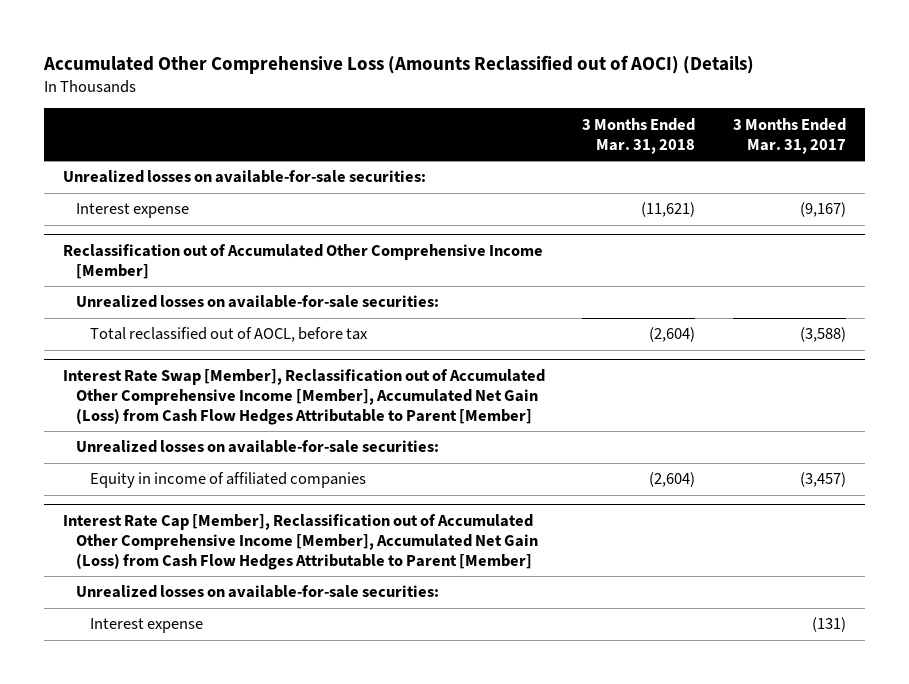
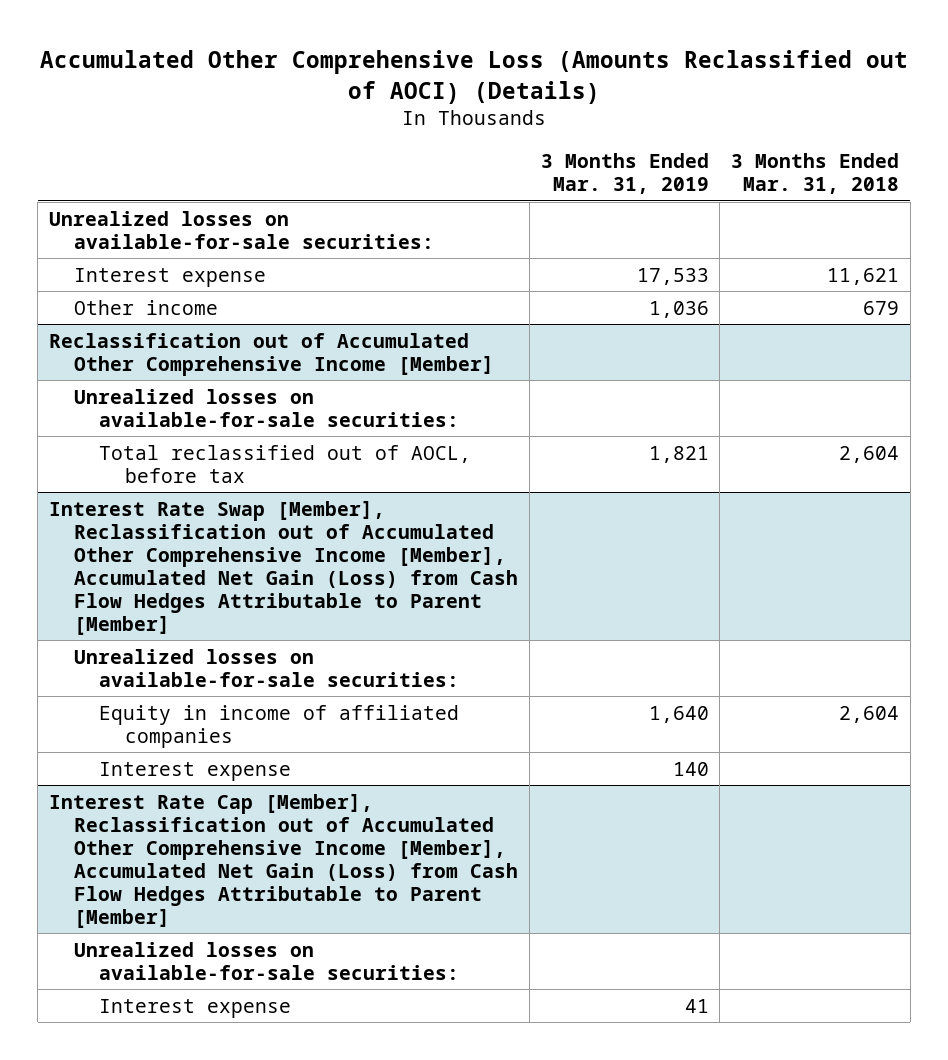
[732,117,846,154] 3 Months Ended Mar. 31, 2017 -> none
none -> [540,153,709,195] 3 Months Ended Mar. 31, 2019
[641,202,696,218] (11,621) -> [827,267,900,285] 11,621
none -> [74,299,219,315] Other income
[649,327,696,343] (2,604) -> [839,445,900,463] 2,604
[649,472,696,488] (2,604) -> [839,705,900,723] 2,604
none -> [99,761,292,781] Interest expense

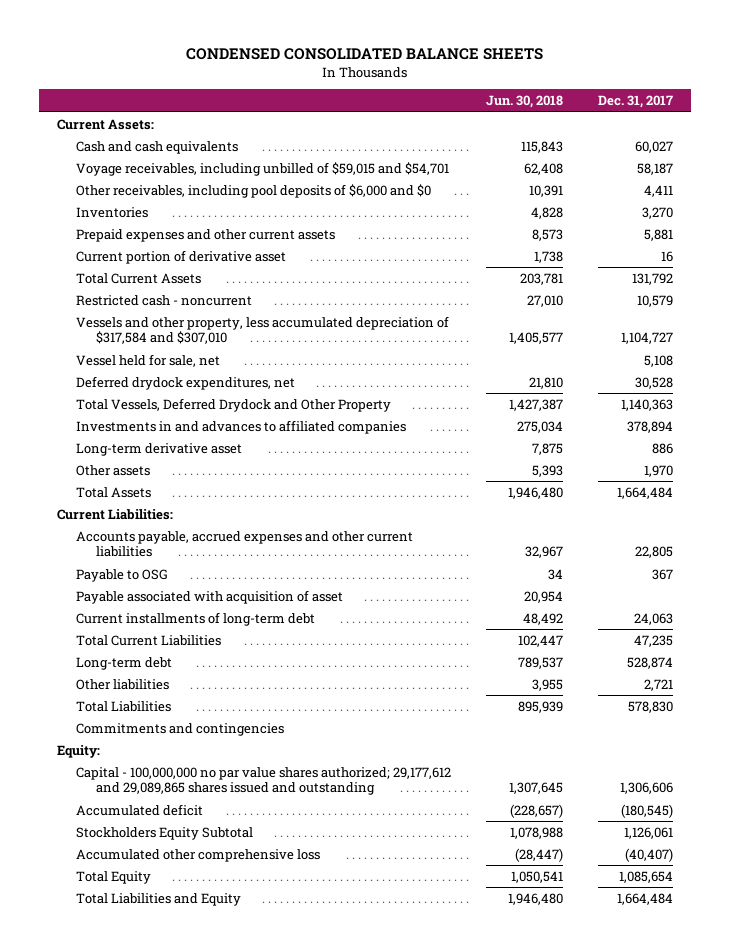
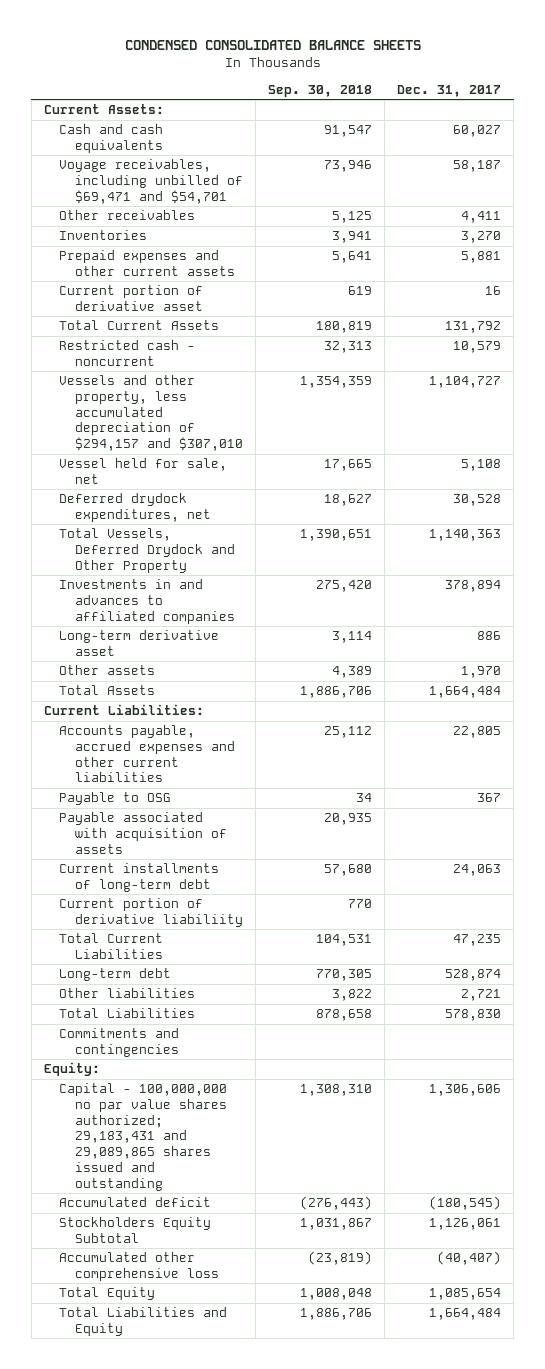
[486,95,564,109] Jun. 30, 2018 -> none
none -> [268,84,373,97] Sep. 30, 2018
[76,161,450,176] Voyage receivables, including unbilled of $59,015 and $54,701 -> [59,159,244,204] Voyage receivables, including unbilled of $69,471 and $54,701
[76,183,432,198] Other receivables, including pool deposits of $6,000 and $0 -> [59,210,196,221] Other receivables
[76,315,450,345] Vessels and other property, less accumulated depreciation of $317,584 and $307,010 -> [59,375,244,452] Vessels and other property, less accumulated depreciation of $294,157 and $307,010
[76,589,344,604] Payable associated with acquisition of asset -> [59,812,228,854] Payable associated with acquisition of assets
none -> [59,898,244,927] Current portion of derivative liabiliity
[76,766,452,796] Capital - 100,000,000 no par value shares authorized; 29,177,612 and 29,089,865 shares issued and outstanding -> [59,1083,228,1191] Capital - 100,000,000 no par value shares authorized; 29,183,431 and 29,089,865 shares issued and outstanding

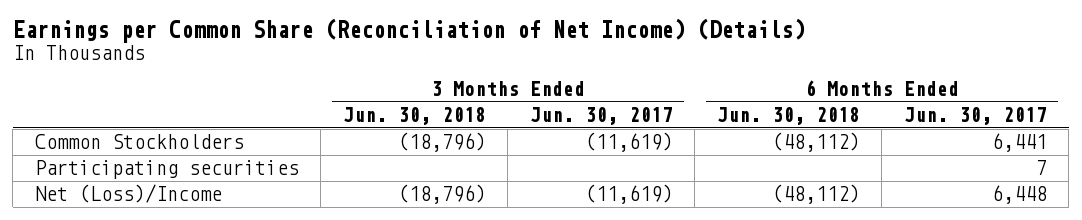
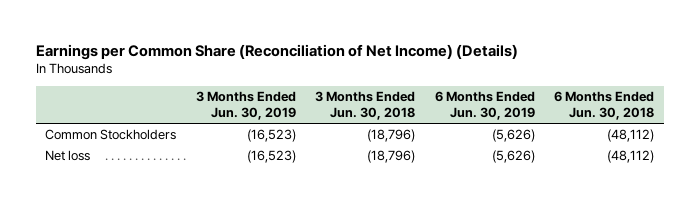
[529,107,673,126] Jun. 30, 2017 -> none
[903,107,1047,126] Jun. 30, 2017 -> none
none -> [195,91,296,121] 3 Months Ended Jun. 30, 2019
none -> [434,91,535,121] 6 Months Ended Jun. 30, 2019
[34,160,299,180] Participating securities -> none
[34,184,222,204] Net (Loss)/Income -> [45,150,91,162] Net loss

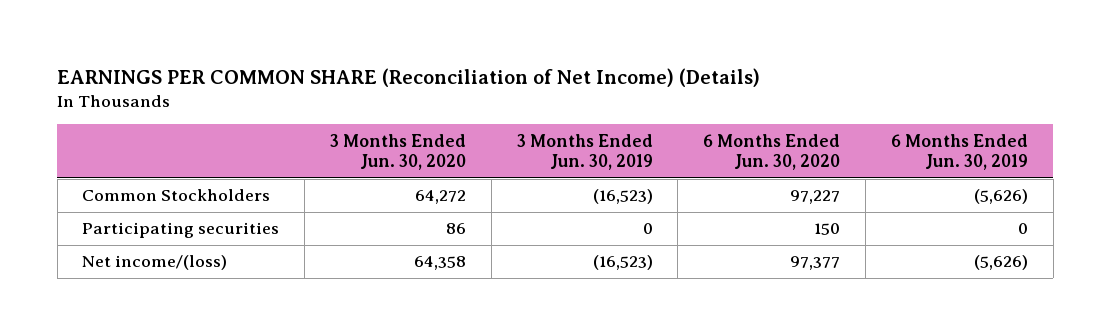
[35,43,518,60] Earnings per Common Share (Reconciliation of Net Income) (Details) -> [57,67,761,87] EARNINGS PER COMMON SHARE (Reconciliation of Net Income) (Details)
[315,91,416,121] 3 Months Ended Jun. 30, 2018 -> none
[554,91,655,121] 6 Months Ended Jun. 30, 2018 -> none
none -> [329,133,466,171] 3 Months Ended Jun. 30, 2020
none -> [703,133,841,171] 6 Months Ended Jun. 30, 2020
none -> [82,222,280,239] Participating securities
[45,150,91,162] Net loss -> [82,255,228,271] Net income/(loss)

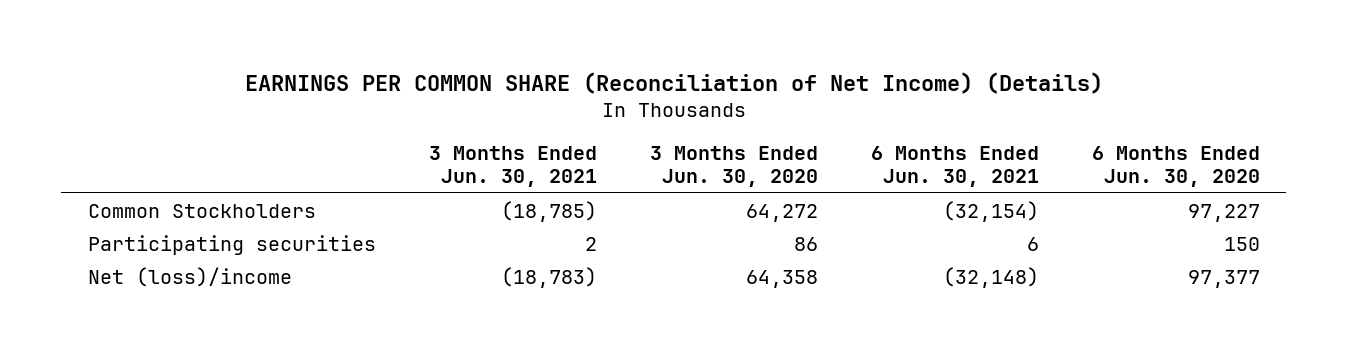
[516,133,653,171] 3 Months Ended Jun. 30, 2019 -> none
[890,133,1028,171] 6 Months Ended Jun. 30, 2019 -> none
none -> [428,146,597,188] 3 Months Ended Jun. 30, 2021
none -> [870,146,1039,188] 6 Months Ended Jun. 30, 2021
[82,255,228,271] Net income/(loss) -> [87,266,292,287] Net (loss)/income

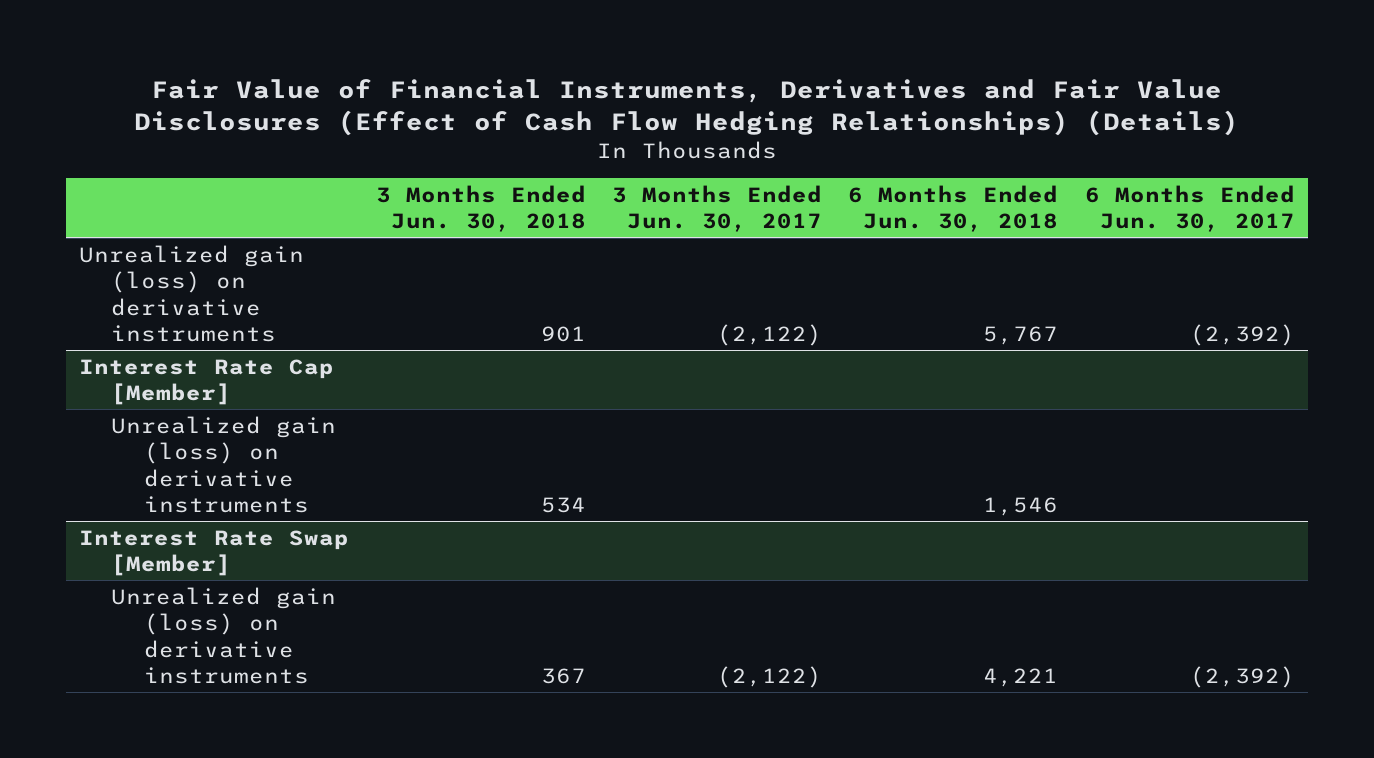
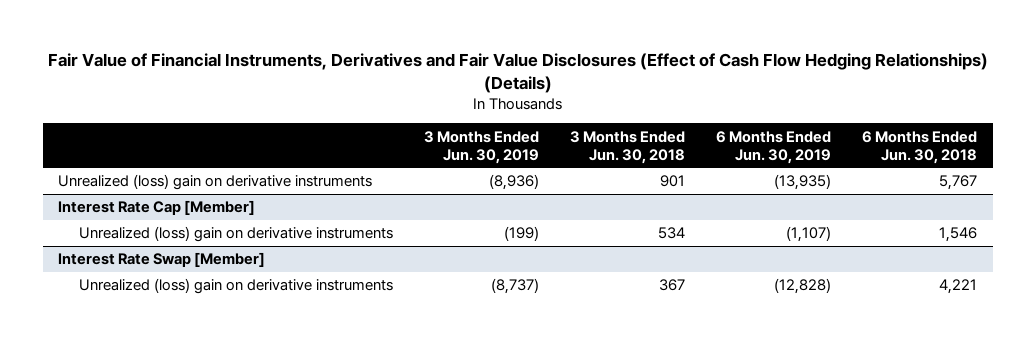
[611,184,822,233] 3 Months Ended Jun. 30, 2017 -> none
[1084,184,1295,233] 6 Months Ended Jun. 30, 2017 -> none
none -> [423,130,539,164] 3 Months Ended Jun. 30, 2019
none -> [716,130,832,164] 6 Months Ended Jun. 30, 2019
[79,244,305,343] Unrealized gain (loss) on derivative instruments -> [58,174,373,191] Unrealized (loss) gain on derivative instruments
[111,415,337,514] Unrealized gain (loss) on derivative instruments -> [78,226,393,243] Unrealized (loss) gain on derivative instruments
[111,586,337,685] Unrealized gain (loss) on derivative instruments -> [78,278,393,295] Unrealized (loss) gain on derivative instruments

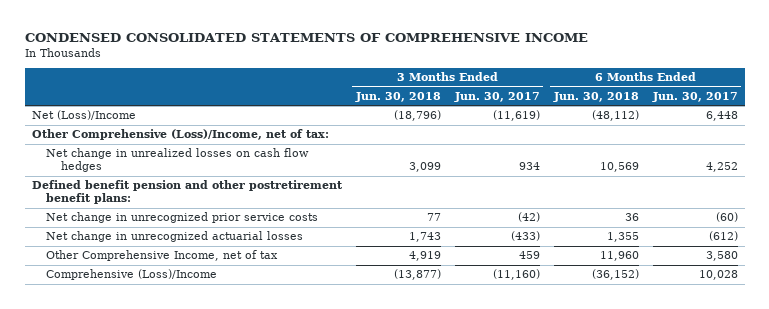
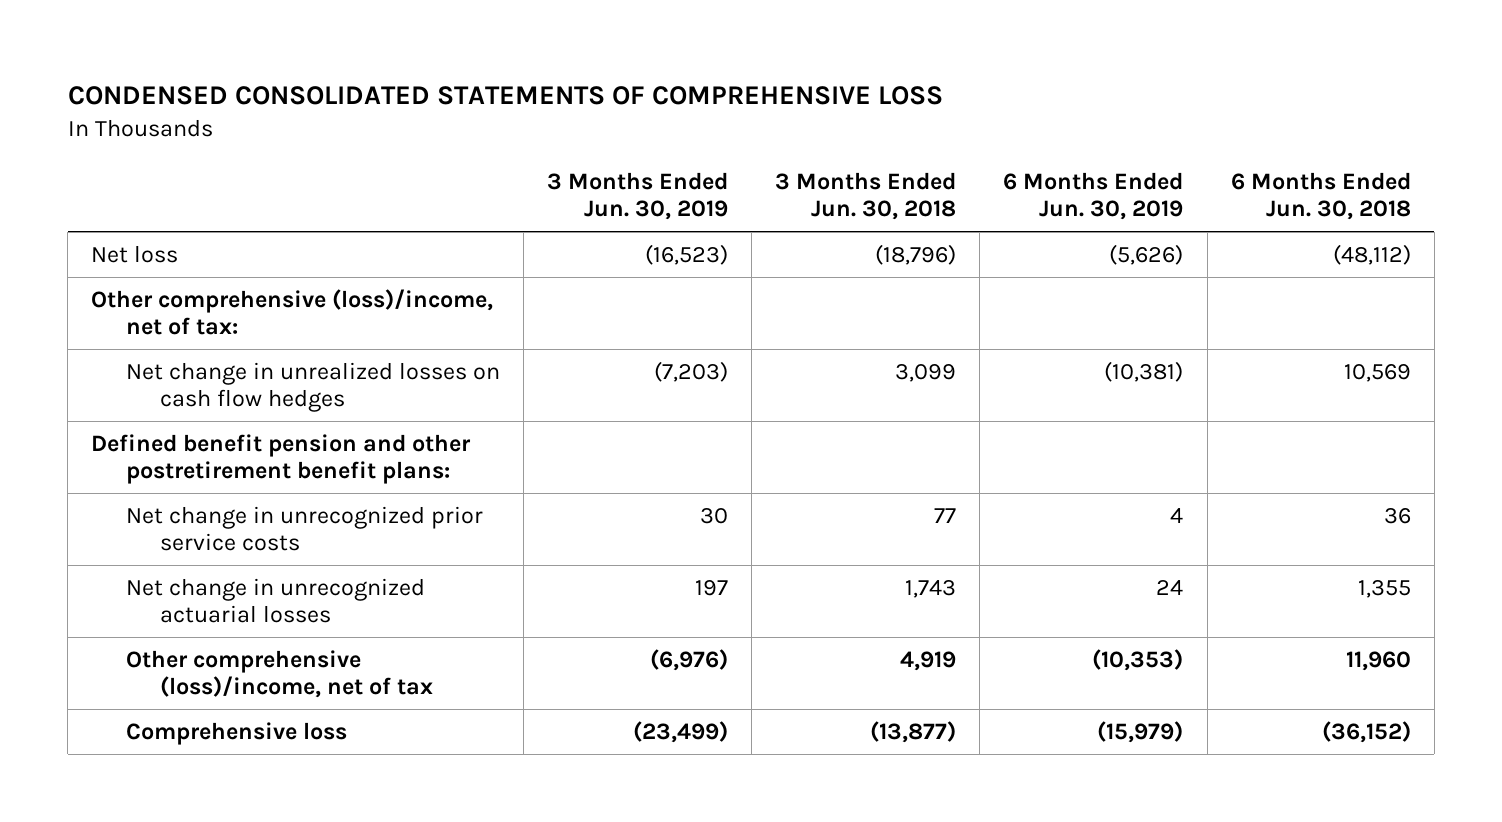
[24,32,588,42] CONDENSED CONSOLIDATED STATEMENTS OF COMPREHENSIVE INCOME -> [67,86,943,106] CONDENSED CONSOLIDATED STATEMENTS OF COMPREHENSIVE LOSS
[453,91,540,102] Jun. 30, 2017 -> none
[651,91,738,102] Jun. 30, 2017 -> none
none -> [546,172,728,221] 3 Months Ended Jun. 30, 2019
none -> [1003,172,1184,221] 6 Months Ended Jun. 30, 2019
[31,110,136,121] Net (Loss)/Income -> [91,244,179,263] Net loss
[31,129,329,141] Other Comprehensive (Loss)/Income, net of tax: -> [91,288,494,336] Other comprehensive (loss)/income, net of tax:
[46,250,279,262] Other Comprehensive Income, net of tax -> [125,649,433,699] Other comprehensive (loss)/income, net of tax
[46,269,218,281] Comprehensive (Loss)/Income -> [125,721,347,745] Comprehensive loss

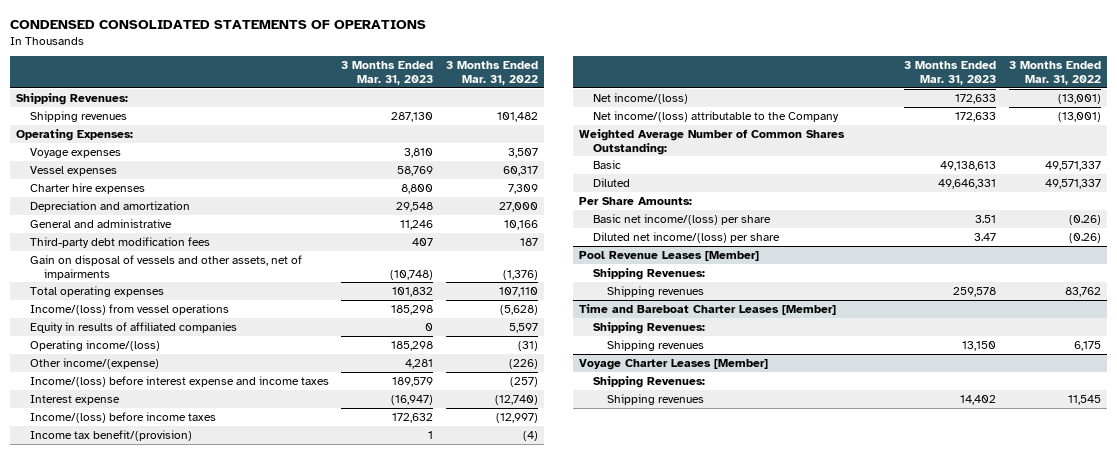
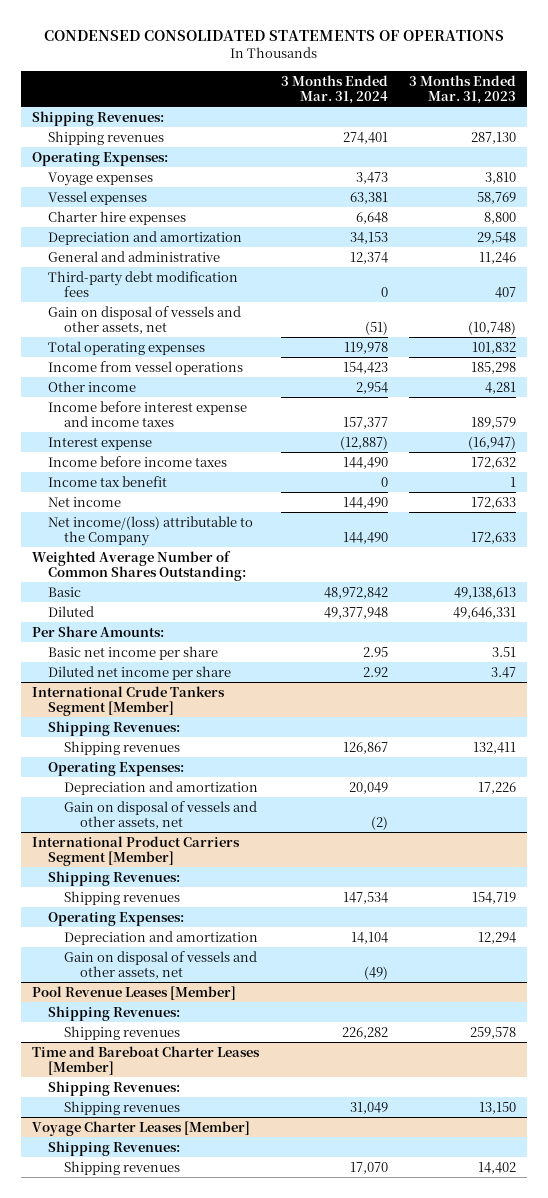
[445,61,538,85] 3 Months Ended Mar. 31, 2022 -> none
none -> [280,74,388,104] 3 Months Ended Mar. 31, 2024
[30,254,303,280] Gain on disposal of vessels and other assets, net of impairments -> [48,305,242,334] Gain on disposal of vessels and other assets, net
[30,321,238,333] Equity in results of affiliated companies -> none
[30,339,161,351] Operating income/(loss) -> none
[30,303,230,315] Income/(loss) from vessel operations -> [48,360,244,375] Income from vessel operations
[30,357,160,369] Other income/(expense) -> [48,380,137,392] Other income
[30,375,330,387] Income/(loss) before interest expense and income taxes -> [48,400,248,427] Income before interest expense and income taxes
[30,411,217,423] Income/(loss) before income taxes -> [48,455,228,467] Income before income taxes
[30,429,193,441] Income tax benefit/(provision) -> [48,475,168,487] Income tax benefit
[593,92,689,104] Net income/(loss) -> [48,496,122,507] Net income
[593,213,772,225] Basic net income/(loss) per share -> [48,645,219,660] Basic net income per share
[593,231,781,243] Diluted net income/(loss) per share -> [48,665,232,680] Diluted net income per share
none -> [32,685,226,716] International Crude Tankers Segment [Member]
none -> [48,720,181,736] Shipping Revenues:
none -> [64,740,181,755] Shipping revenues
none -> [48,761,185,776] Operating Expenses:
none -> [64,780,259,795] Depreciation and amortization
none -> [64,800,258,829] Gain on disposal of vessels and other assets, net
none -> [32,835,241,866] International Product Carriers Segment [Member]
none -> [48,870,181,886] Shipping Revenues:
none -> [64,890,181,905] Shipping revenues
none -> [48,911,185,926] Operating Expenses:
none -> [64,930,259,945] Depreciation and amortization
none -> [64,950,258,979] Gain on disposal of vessels and other assets, net

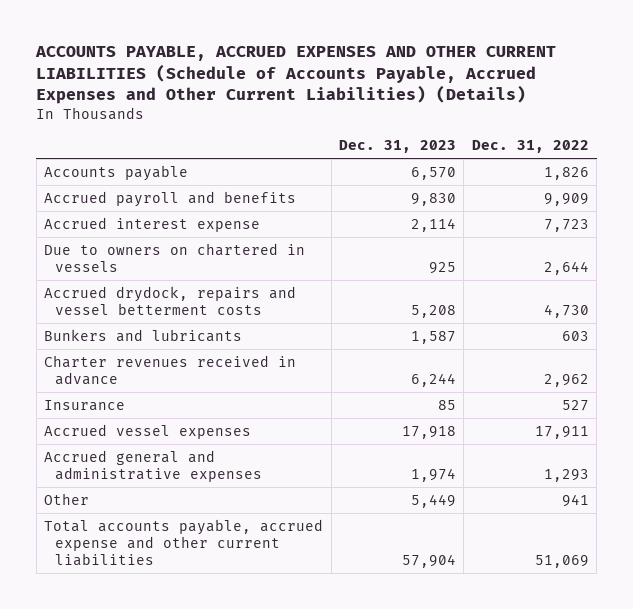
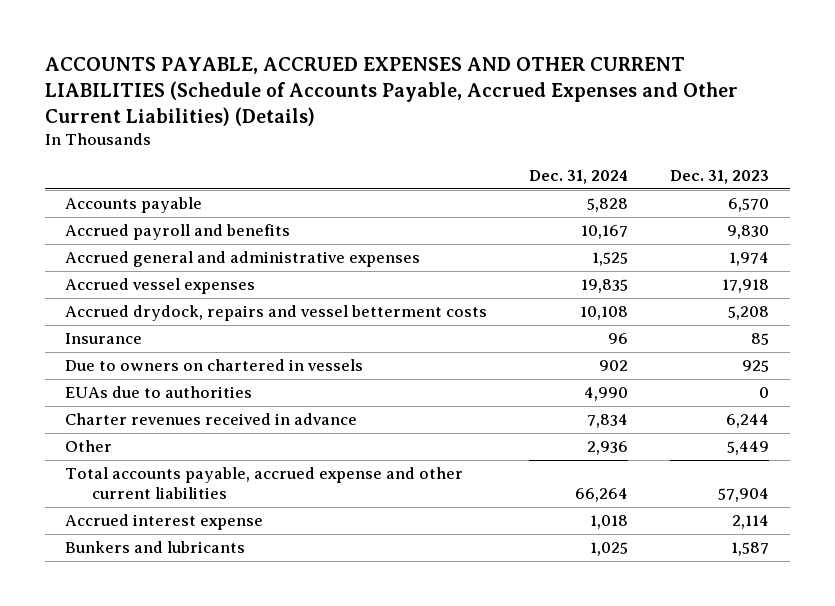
[471,140,589,154] Dec. 31, 2022 -> none
none -> [529,169,629,184] Dec. 31, 2024
[44,449,263,482] Accrued general and administrative expenses -> [65,251,421,268] Accrued general and administrative expenses
[44,423,252,439] Accrued vessel expenses -> [65,278,256,295] Accrued vessel expenses
[44,242,306,272] Due to owners on chartered in vessels -> [65,359,364,372] Due to owners on chartered in vessels
none -> [65,386,253,399] EUAs due to authorities
[44,354,297,385] Charter revenues received in advance -> [65,413,358,426] Charter revenues received in advance
[44,216,261,232] Accrued interest expense -> [65,514,264,531] Accrued interest expense
[44,328,243,342] Bunkers and lubricants -> [65,541,246,554] Bunkers and lubricants

